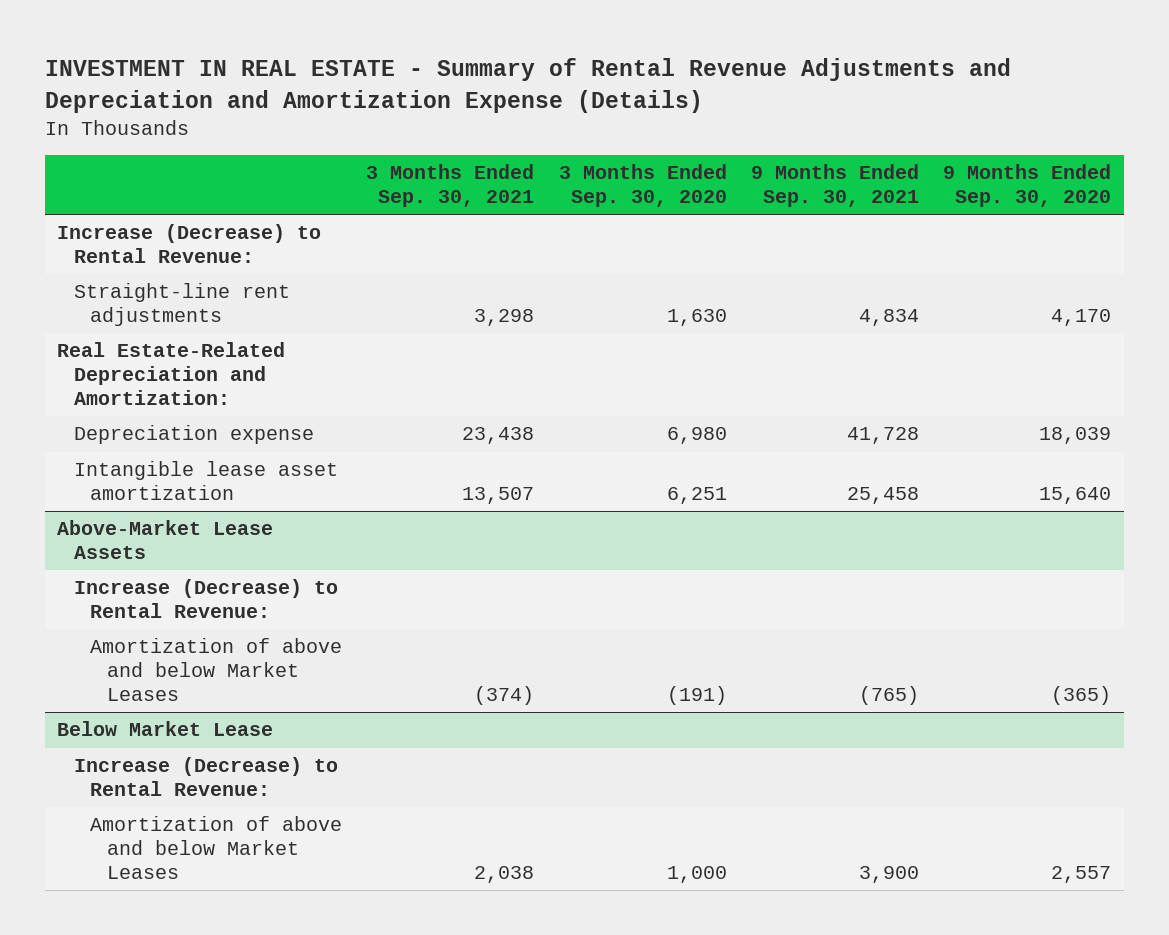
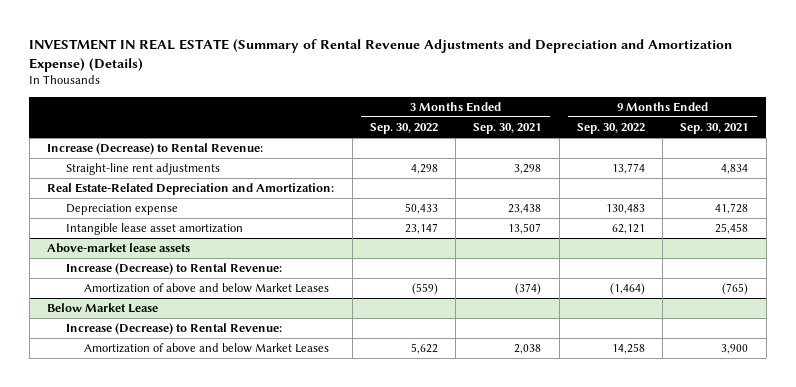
[45,58,1012,113] INVESTMENT IN REAL ESTATE - Summary of Rental Revenue Adjustments and Depreciation and Amortization Expense (Details) -> [29,38,733,72] INVESTMENT IN REAL ESTATE (Summary of Rental Revenue Adjustments and Depreciation and Amortization Expense) (Details)
[558,164,727,208] 3 Months Ended Sep. 30, 2020 -> none
[943,164,1112,208] 9 Months Ended Sep. 30, 2020 -> none
none -> [369,123,438,135] Sep. 30, 2022
none -> [576,123,645,135] Sep. 30, 2022
[57,520,274,560] Above-Market Lease Assets -> [47,243,191,254] Above-market lease assets

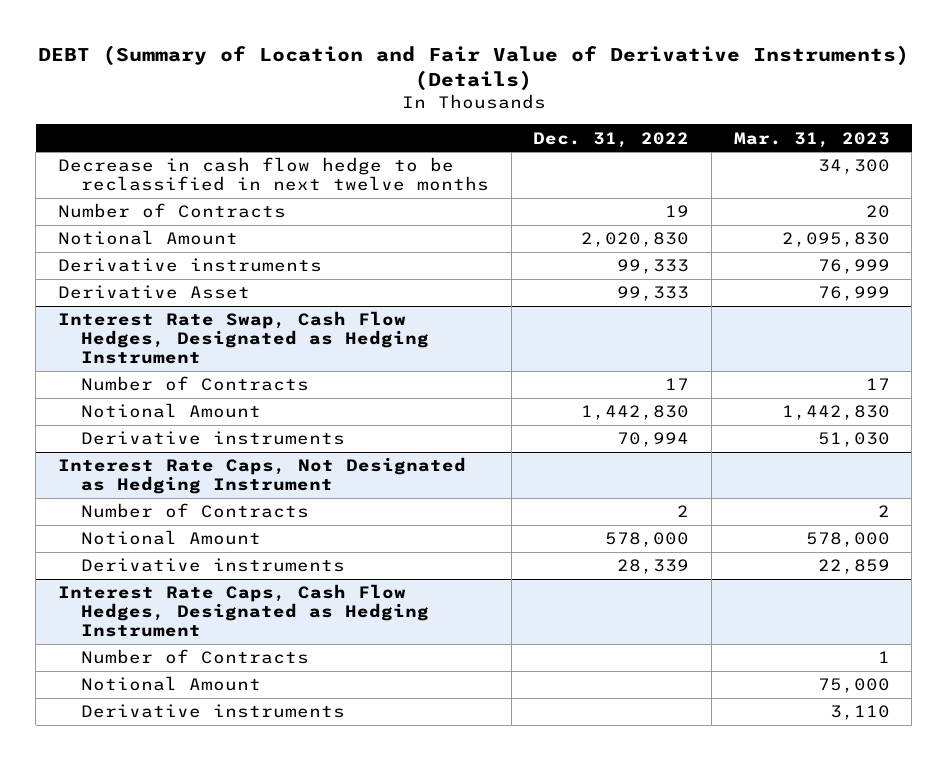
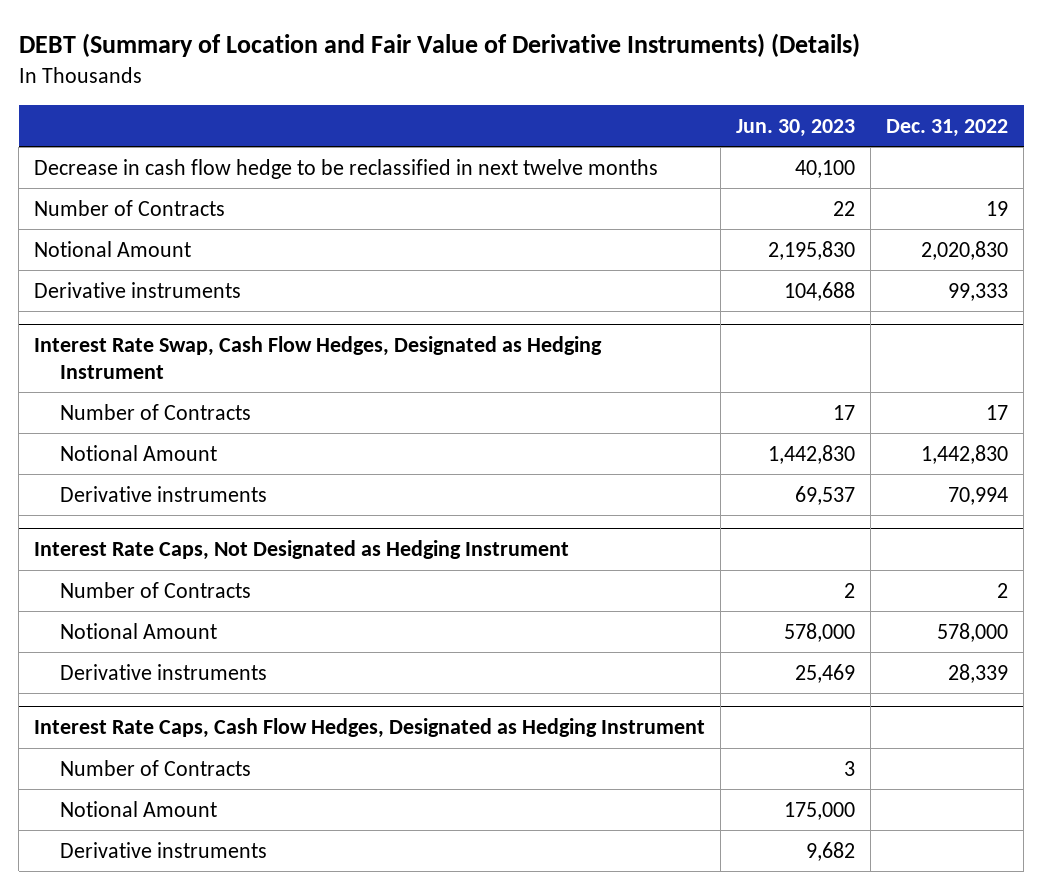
[733,131,890,148] Mar. 31, 2023 -> none
none -> [736,118,856,137] Jun. 30, 2023
[57,285,250,300] Derivative Asset -> none

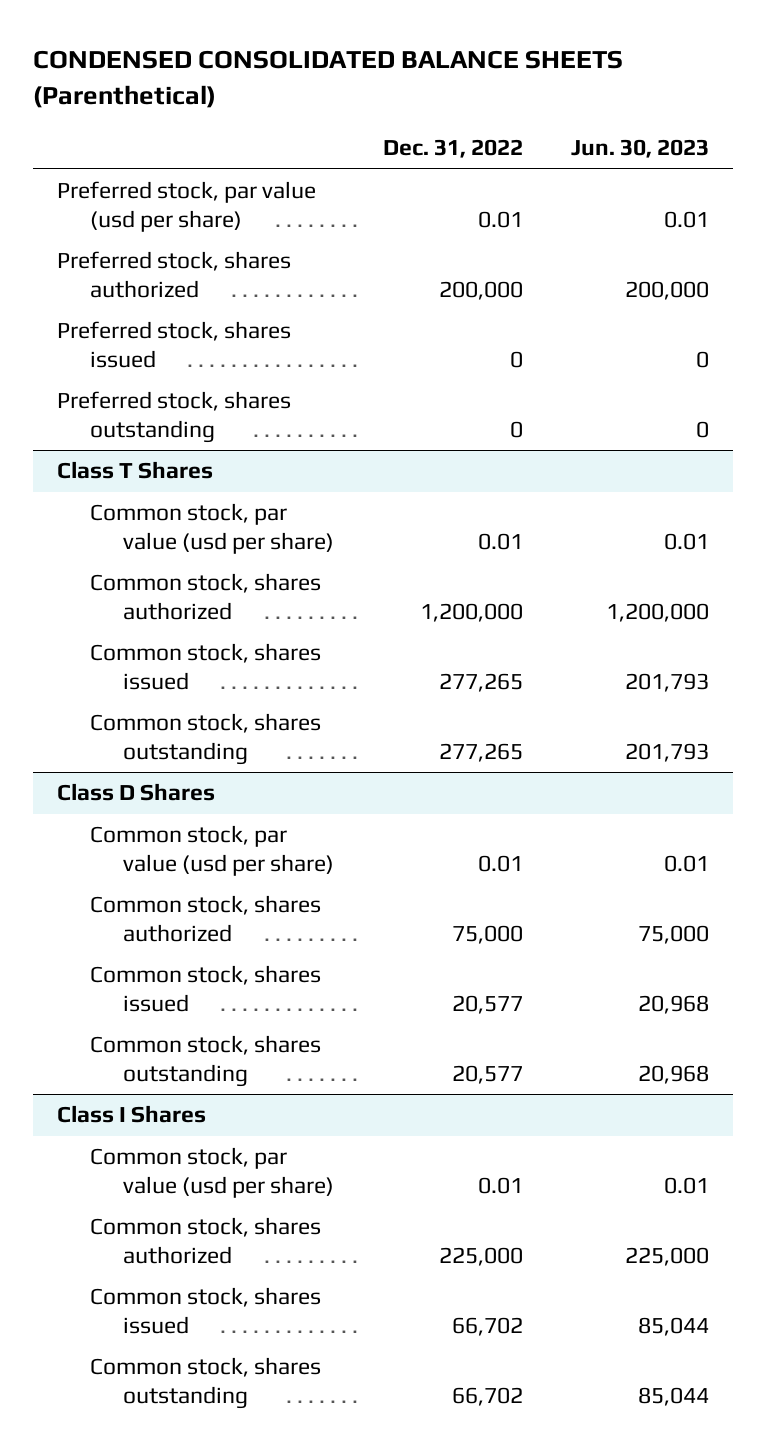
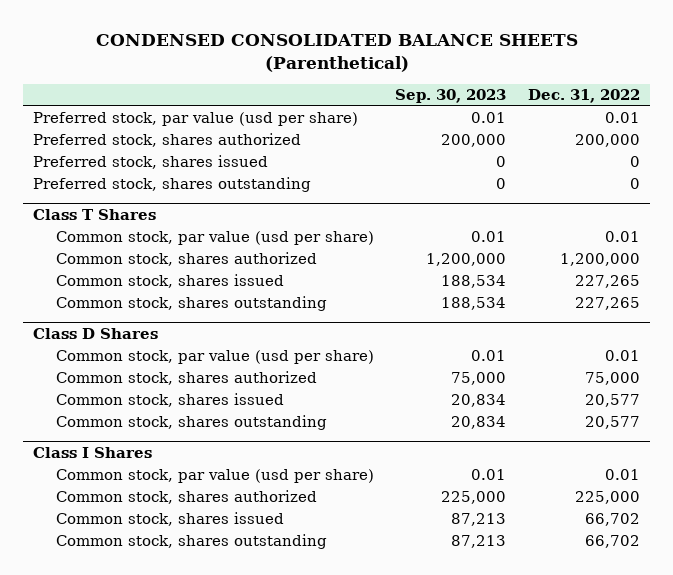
[570,138,709,158] Jun. 30, 2023 -> none
none -> [395,88,507,103] Sep. 30, 2023
[438,672,523,692] 277,265 -> [574,275,640,289] 227,265
[438,742,523,762] 277,265 -> [574,297,640,311] 227,265

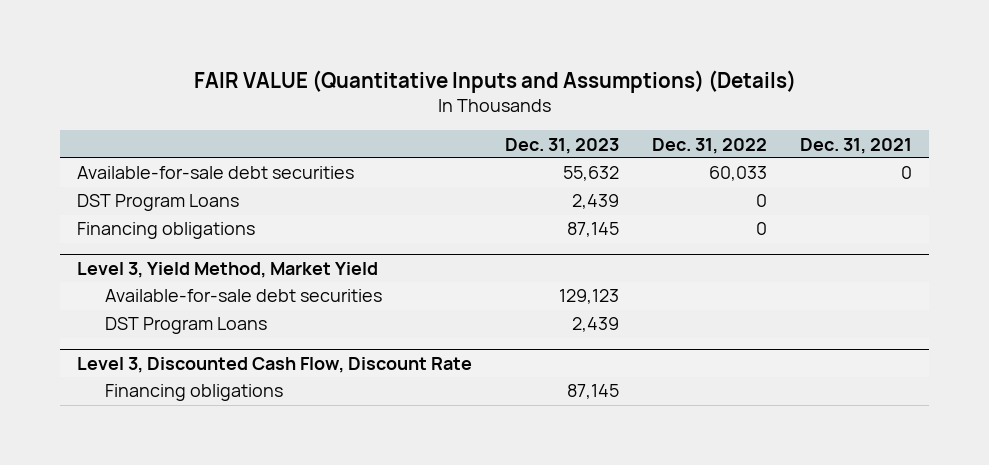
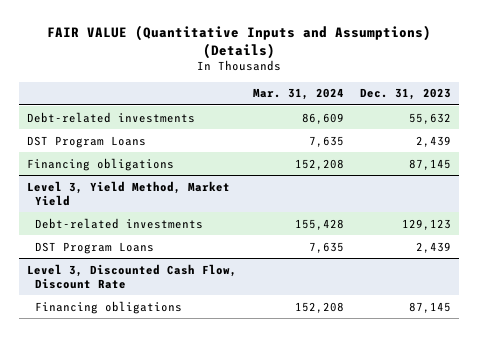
[652,137,768,154] Dec. 31, 2022 -> none
[800,137,913,154] Dec. 31, 2021 -> none
none -> [252,88,344,101] Mar. 31, 2024
[76,166,354,180] Available-for-sale debt securities -> [26,111,195,123] Debt-related investments
[105,289,383,303] Available-for-sale debt securities -> [35,217,204,229] Debt-related investments

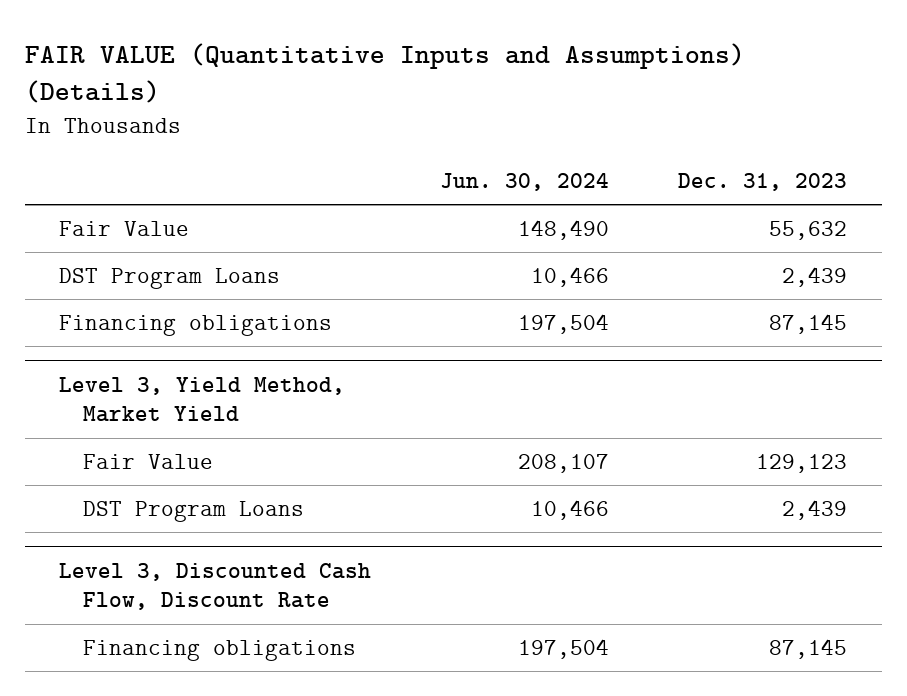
[252,88,344,101] Mar. 31, 2024 -> none
none -> [440,173,610,192] Jun. 30, 2024
[26,111,195,123] Debt-related investments -> [59,221,190,237] Fair Value
[35,217,204,229] Debt-related investments -> [82,454,213,470] Fair Value

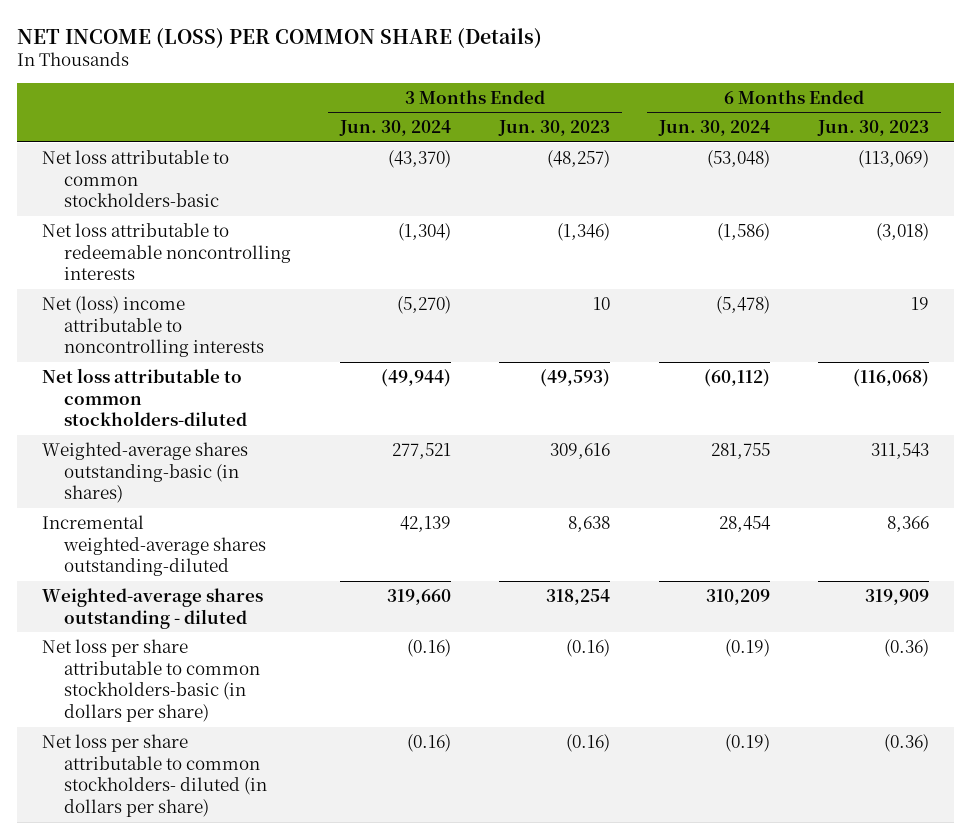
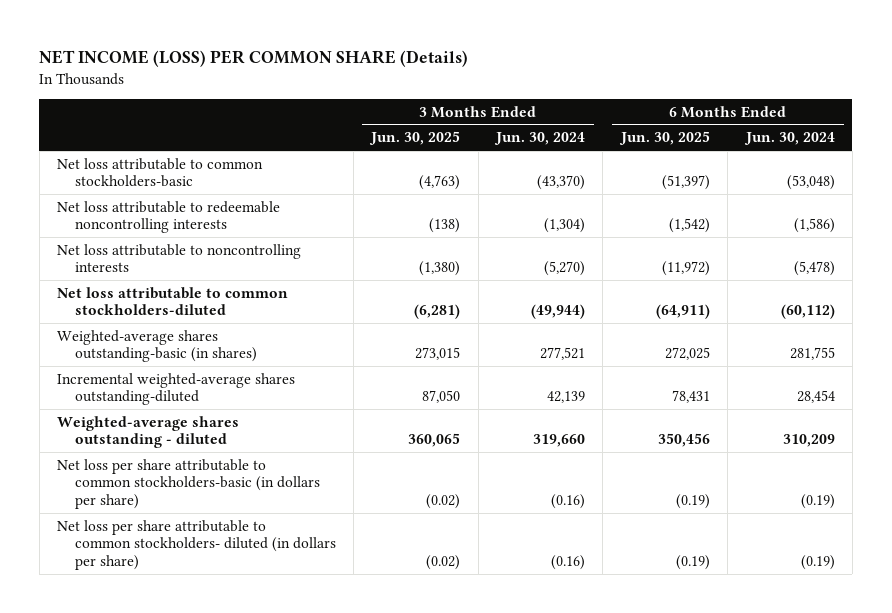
[498,120,611,137] Jun. 30, 2023 -> none
[817,120,930,137] Jun. 30, 2023 -> none
none -> [369,131,461,146] Jun. 30, 2025
none -> [618,131,710,146] Jun. 30, 2025
[41,295,265,358] Net (loss) income attributable to noncontrolling interests -> [57,243,302,273] Net loss attributable to noncontrolling interests

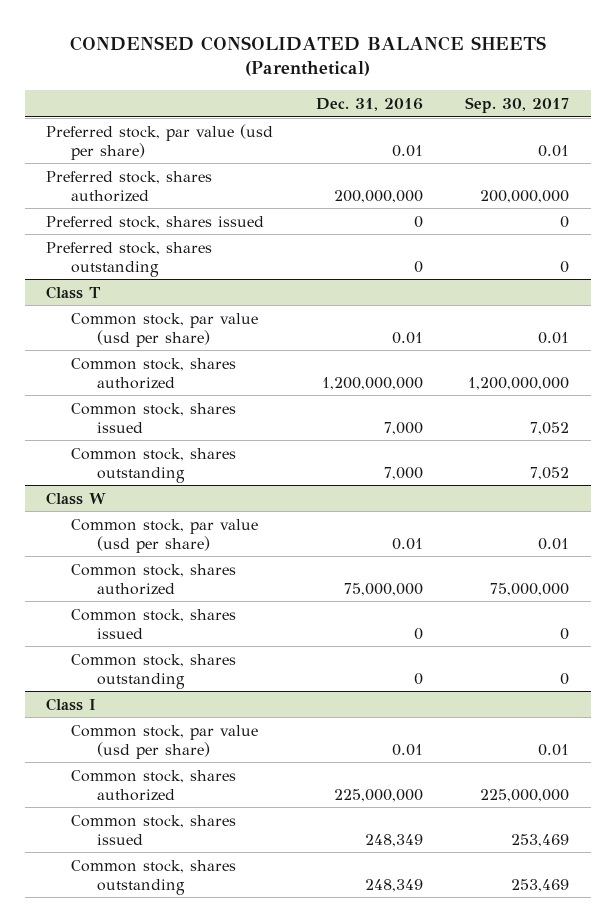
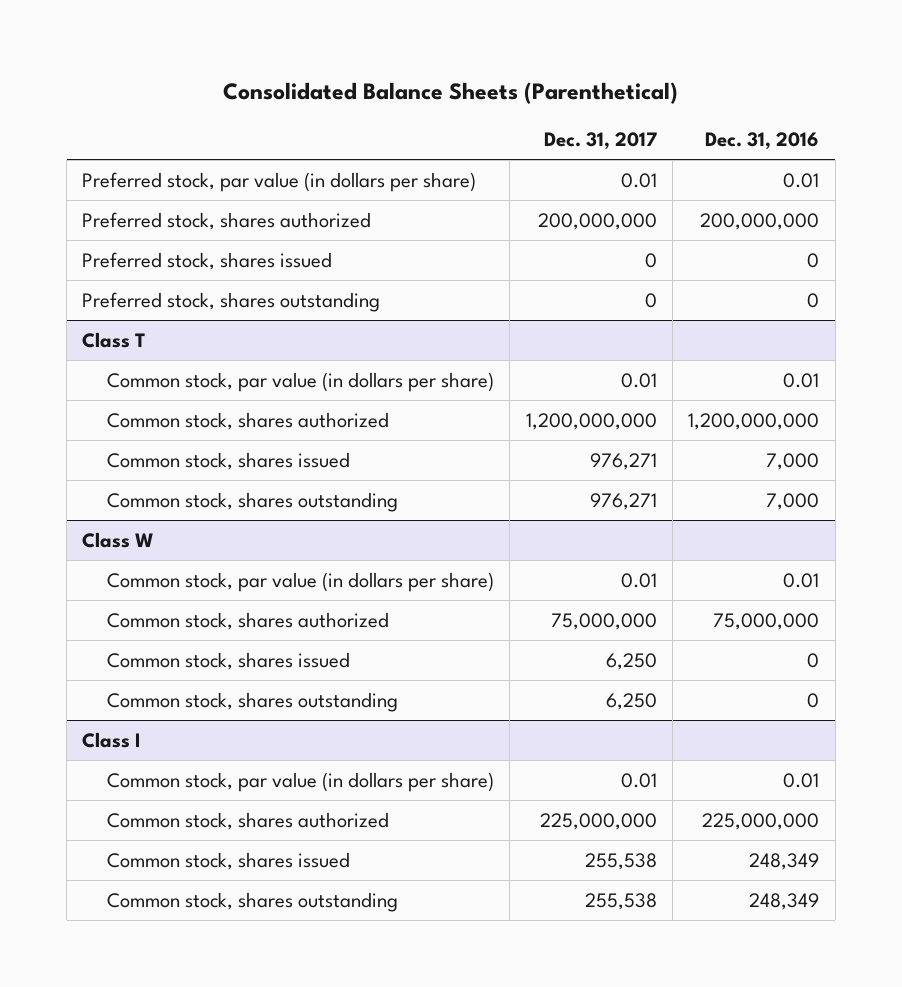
[69,35,546,77] CONDENSED CONSOLIDATED BALANCE SHEETS (Parenthetical) -> [222,81,678,104] Consolidated Balance Sheets (Parenthetical)
[465,96,570,113] Sep. 30, 2017 -> none
none -> [543,131,657,150] Dec. 31, 2017
[46,123,274,160] Preferred stock, par value (usd per share) -> [82,171,477,192] Preferred stock, par value (in dollars per share)
[71,312,259,347] Common stock, par value (usd per share) -> [106,371,494,392] Common stock, par value (in dollars per share)
[71,518,259,553] Common stock, par value (usd per share) -> [106,571,494,592] Common stock, par value (in dollars per share)
[71,724,259,759] Common stock, par value (usd per share) -> [106,771,494,792] Common stock, par value (in dollars per share)

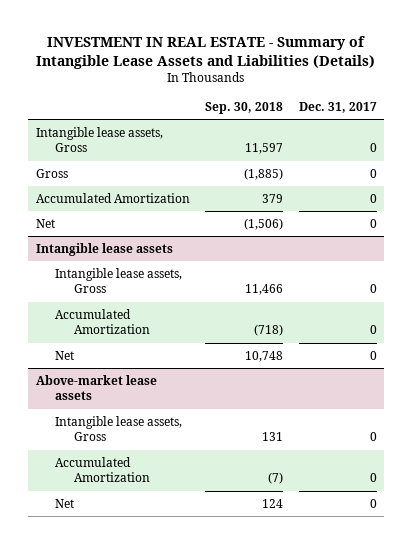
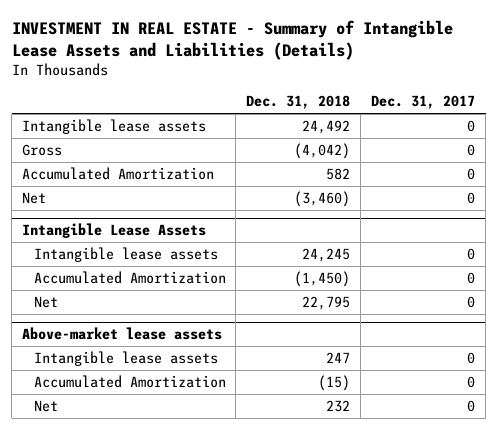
[205,102,284,115] Sep. 30, 2018 -> none
none -> [246,95,351,110] Dec. 31, 2018
[35,126,163,153] Intangible lease assets, Gross -> [21,118,206,134] Intangible lease assets
[35,242,173,256] Intangible lease assets -> [21,223,206,239] Intangible Lease Assets
[54,267,182,294] Intangible lease assets, Gross -> [33,246,218,262] Intangible lease assets
[54,415,182,442] Intangible lease assets, Gross -> [33,350,218,366] Intangible lease assets

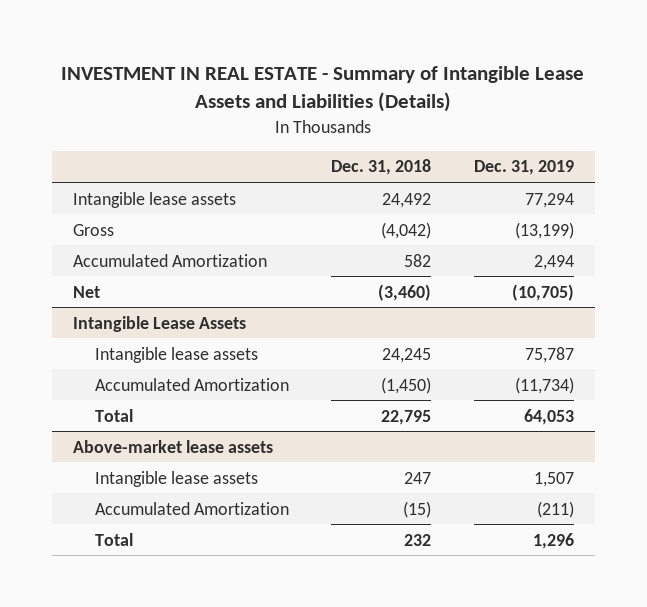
[371,95,476,110] Dec. 31, 2017 -> none
none -> [473,160,574,176] Dec. 31, 2019
[33,295,58,308] Net -> [95,408,134,422] Total
[33,399,58,412] Net -> [95,532,134,546] Total

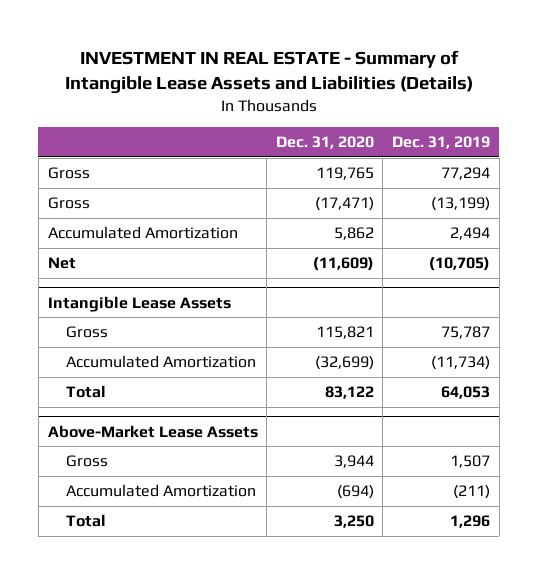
[331,159,432,176] Dec. 31, 2018 -> none
none -> [275,135,374,149] Dec. 31, 2020
[73,191,237,208] Intangible lease assets -> [47,167,90,180] Gross
[95,346,259,363] Intangible lease assets -> [65,326,108,339] Gross
[73,439,274,453] Above-market lease assets -> [47,424,258,438] Above-Market Lease Assets
[95,470,259,487] Intangible lease assets -> [65,455,108,468] Gross

